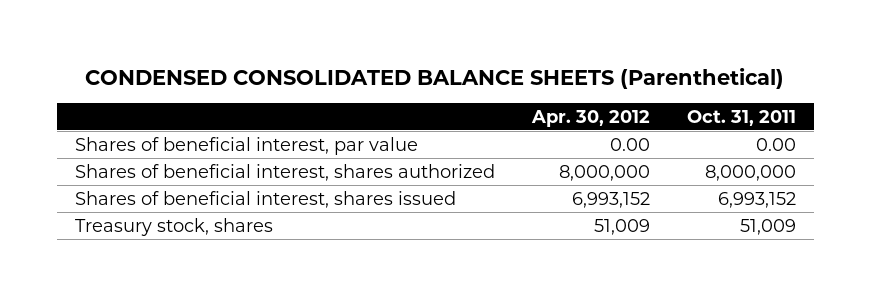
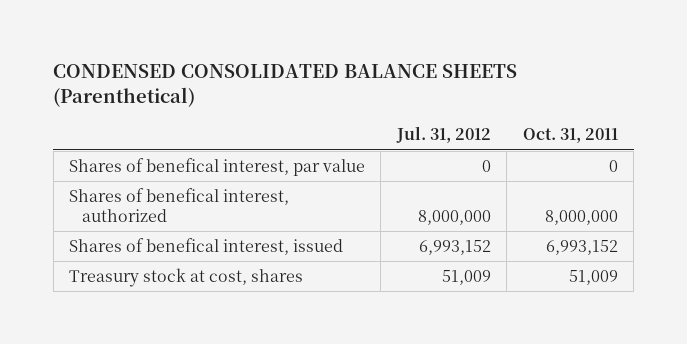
[530,109,650,127] Apr. 30, 2012 -> none
none -> [395,126,491,144] Jul. 31, 2012
[75,136,419,155] Shares of beneficial interest, par value -> [69,157,366,176] Shares of benefical interest, par value
[755,137,796,151] 0.00 -> [608,159,618,172] 0
[75,163,496,181] Shares of beneficial interest, shares authorized -> [69,187,290,223] Shares of benefical interest, authorized
[75,190,457,208] Shares of beneficial interest, shares issued -> [69,237,344,255] Shares of benefical interest, issued
[75,217,274,236] Treasury stock, shares -> [69,267,304,287] Treasury stock at cost, shares

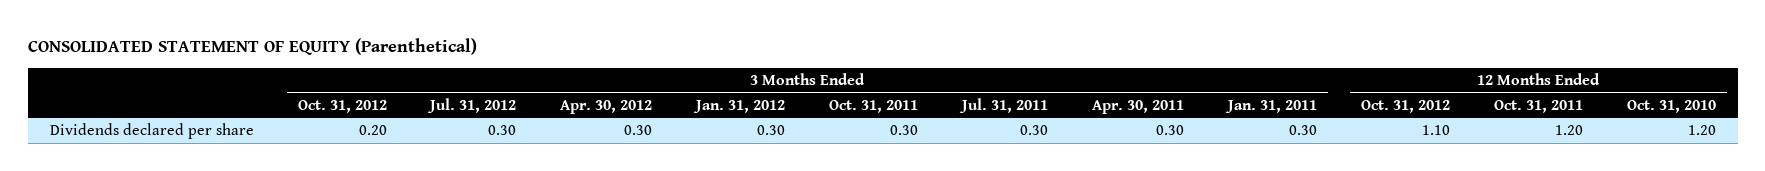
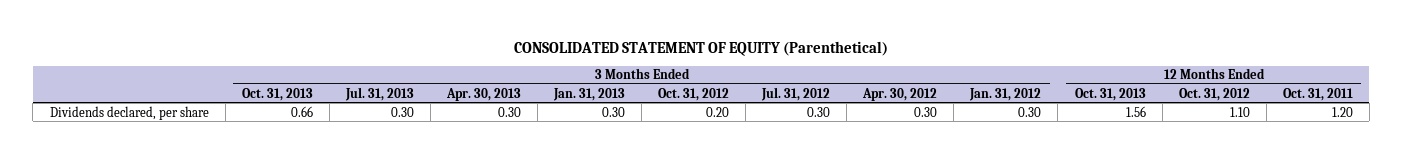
[829,99,919,113] Oct. 31, 2011 -> none
[959,97,1049,113] Jul. 31, 2011 -> none
[1091,99,1184,114] Apr. 30, 2011 -> none
[1224,99,1317,113] Jan. 31, 2011 -> none
[1626,99,1716,113] Oct. 31, 2010 -> none
none -> [241,87,313,101] Oct. 31, 2013
none -> [344,86,414,101] Jul. 31, 2013
none -> [445,87,521,101] Apr. 30, 2013
none -> [552,87,625,101] Jan. 31, 2013
none -> [1074,87,1146,101] Oct. 31, 2013
[49,123,254,140] Dividends declared per share -> [49,105,209,120] Dividends declared, per share

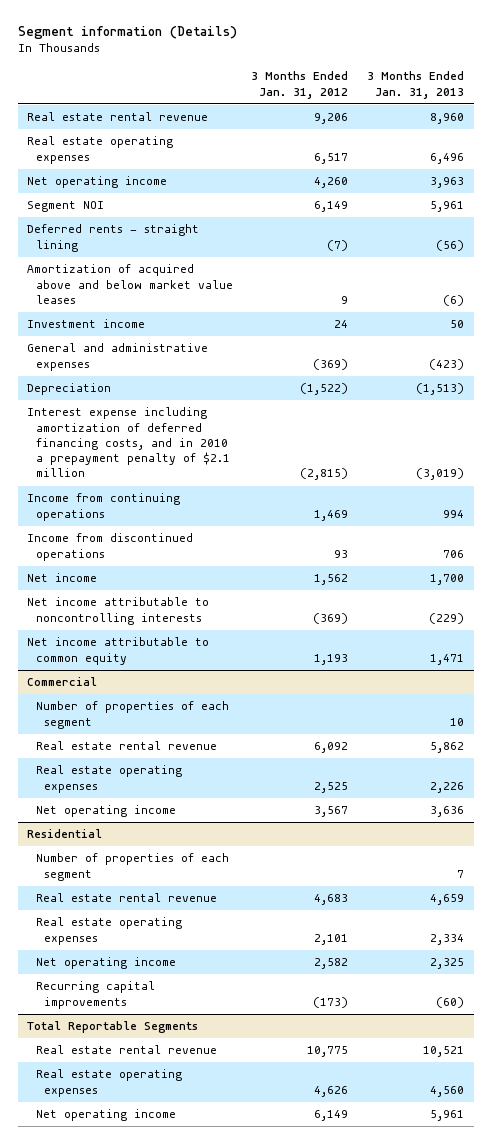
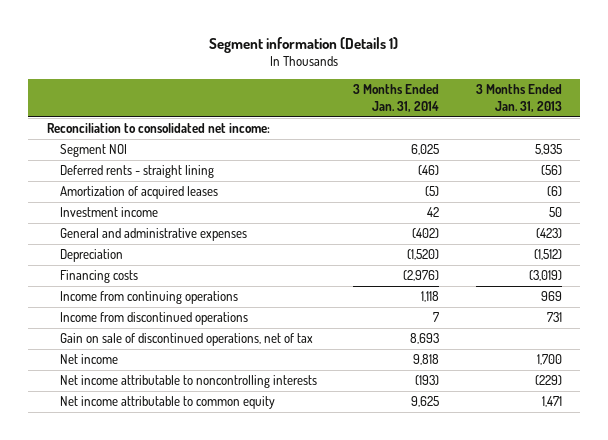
[18,26,238,40] Segment information (Details) -> [209,36,399,53] Segment information (Details 1)
[251,71,349,99] 3 Months Ended Jan. 31, 2012 -> none
none -> [353,84,440,112] 3 Months Ended Jan. 31, 2014
[27,112,209,122] Real estate rental revenue -> none
[27,136,174,164] Real estate operating expenses -> none
[27,176,168,189] Net operating income -> none
none -> [46,123,270,134] Reconciliation to consolidated net income:
[430,201,465,213] 5,961 -> [534,144,562,156] 5,935
[27,264,233,304] Amortization of acquired above and below market value leases -> none
none -> [59,186,218,200] Amortization of acquired leases
[416,383,465,396] (1,513) -> [533,249,562,261] (1,512)
[27,407,230,478] Interest expense including amortization of deferred financing costs, and in 2010 a prepayment penalty of $2.1 million -> [59,270,138,284] Financing costs
[443,509,465,518] 994 -> [540,291,562,302] 969
[443,549,465,558] 706 -> [546,312,562,323] 731
none -> [59,333,313,347] Gain on sale of discontinued operations, net of tax
[27,677,98,687] Commercial -> none
[35,701,229,729] Number of properties of each segment -> none
[35,741,217,751] Real estate rental revenue -> none
[35,765,182,793] Real estate operating expenses -> none
[35,805,176,818] Net operating income -> none
[27,829,103,839] Residential -> none
[35,853,229,881] Number of properties of each segment -> none
[35,893,217,903] Real estate rental revenue -> none
[35,917,182,945] Real estate operating expenses -> none
[35,957,176,970] Net operating income -> none
[35,981,155,1009] Recurring capital improvements -> none
[27,1021,199,1034] Total Reportable Segments -> none
[35,1045,217,1055] Real estate rental revenue -> none
[35,1069,182,1097] Real estate operating expenses -> none
[35,1109,176,1122] Net operating income -> none

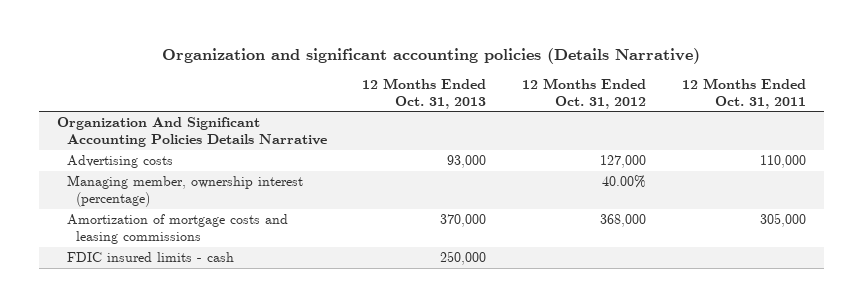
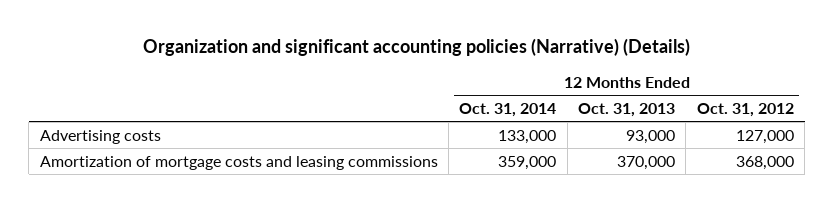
[162,48,701,65] Organization and significant accounting policies (Details Narrative) -> [142,38,690,57] Organization and significant accounting policies (Narrative) (Details)
[681,77,806,109] 12 Months Ended Oct. 31, 2011 -> none
none -> [459,102,557,117] Oct. 31, 2014
[56,117,327,147] Organization And Significant Accounting Policies Details Narrative -> none
[66,175,303,207] Managing member, ownership interest (percentage) -> none
[66,252,234,263] FDIC insured limits - cash -> none

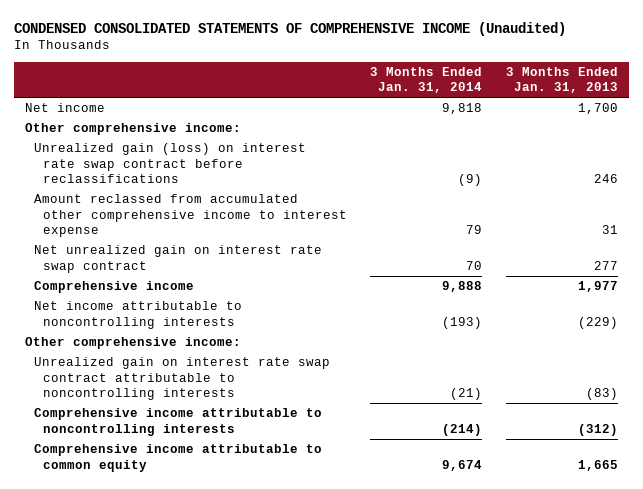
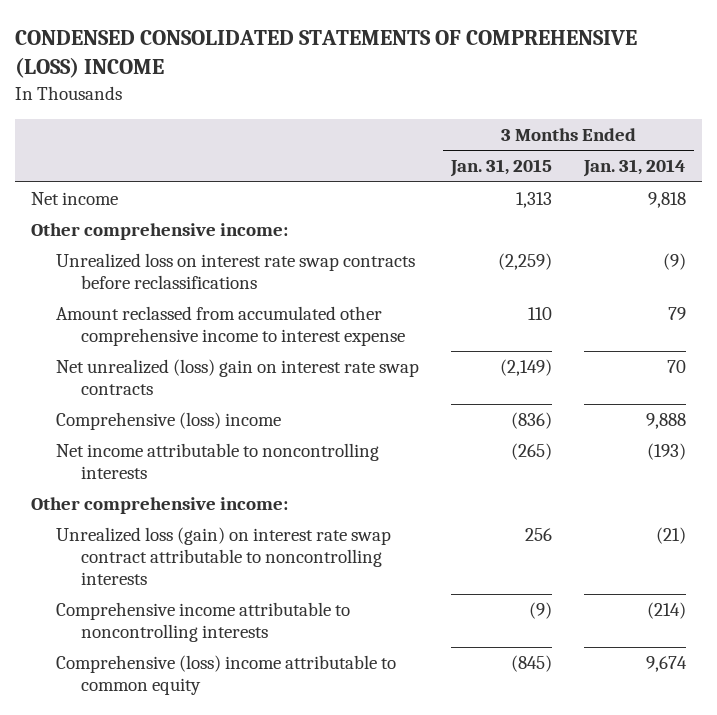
[13,21,566,36] CONDENSED CONSOLIDATED STATEMENTS OF COMPREHENSIVE INCOME (Unaudited) -> [15,29,638,79] CONDENSED CONSOLIDATED STATEMENTS OF COMPREHENSIVE (LOSS) INCOME
[505,66,618,94] 3 Months Ended Jan. 31, 2013 -> none
none -> [450,159,553,178] Jan. 31, 2015
[33,143,306,184] Unrealized gain (loss) on interest rate swap contract before reclassifications -> [56,253,416,290] Unrealized loss on interest rate swap contracts before reclassifications
[33,245,322,273] Net unrealized gain on interest rate swap contract -> [56,359,420,396] Net unrealized (loss) gain on interest rate swap contracts
[33,281,194,294] Comprehensive income -> [56,412,282,431] Comprehensive (loss) income
[33,357,330,401] Unrealized gain on interest rate swap contract attributable to noncontrolling interests -> [56,527,392,586] Unrealized loss (gain) on interest rate swap contract attributable to noncontrolling interests
[33,444,322,472] Comprehensive income attributable to common equity -> [56,655,397,696] Comprehensive (loss) income attributable to common equity

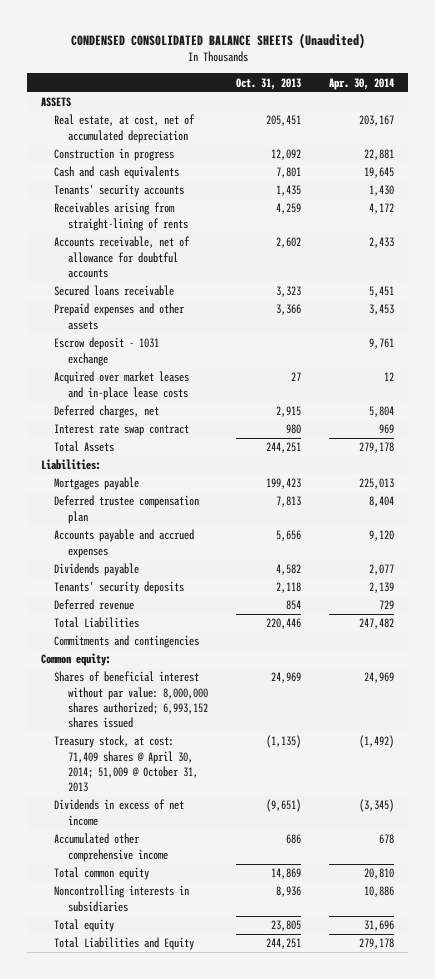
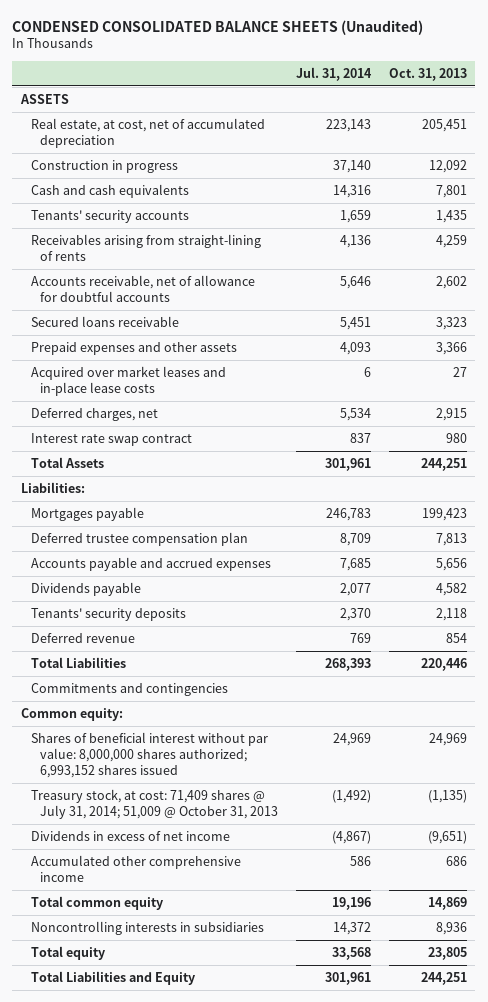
[329,77,395,90] Apr. 30, 2014 -> none
none -> [296,66,373,81] Jul. 31, 2014
[54,337,160,366] Escrow deposit - 1031 exchange -> none
[54,735,198,793] Treasury stock, at cost: 71,409 shares @ April 30, 2014; 51,009 @ October 31, 2013 -> [30,789,279,820] Treasury stock, at cost: 71,409 shares @ July 31, 2014; 51,009 @ October 31, 2013

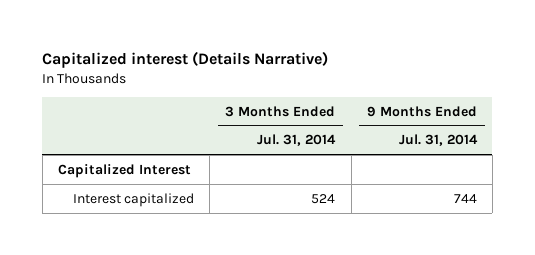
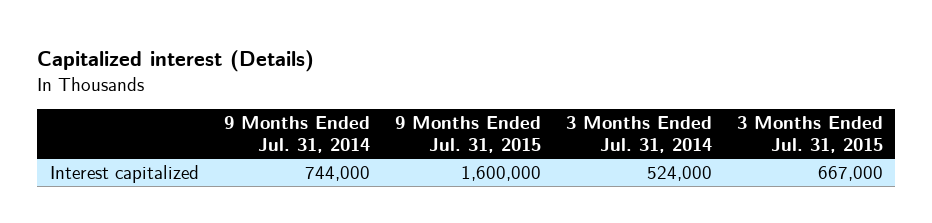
[42,51,329,69] Capitalized interest (Details Narrative) -> [37,50,315,73] Capitalized interest (Details)
none -> [394,116,541,154] 9 Months Ended Jul. 31, 2015
none -> [736,116,883,154] 3 Months Ended Jul. 31, 2015
[58,163,192,178] Capitalized Interest -> none
[311,193,336,204] 524 -> [646,165,712,181] 524,000
[453,193,477,203] 744 -> [304,165,370,181] 744,000

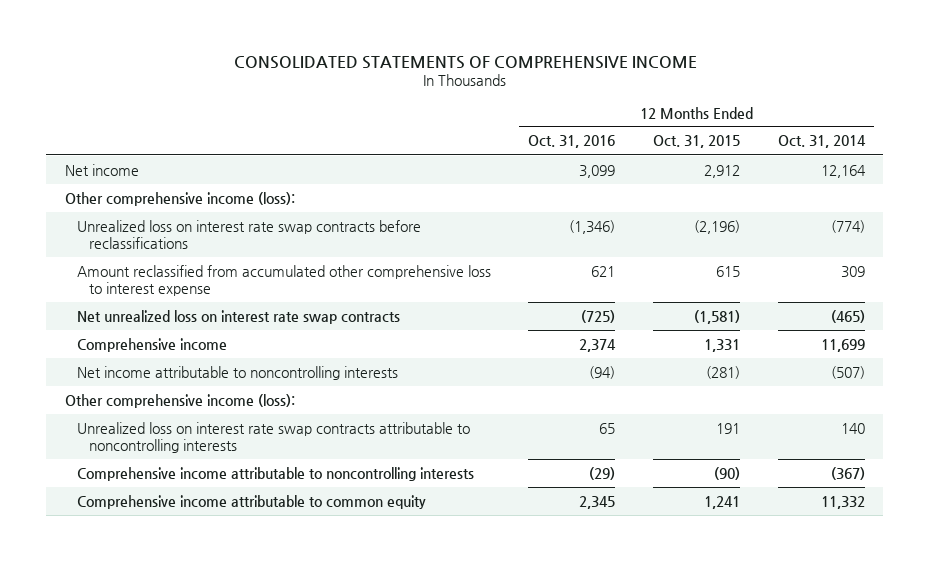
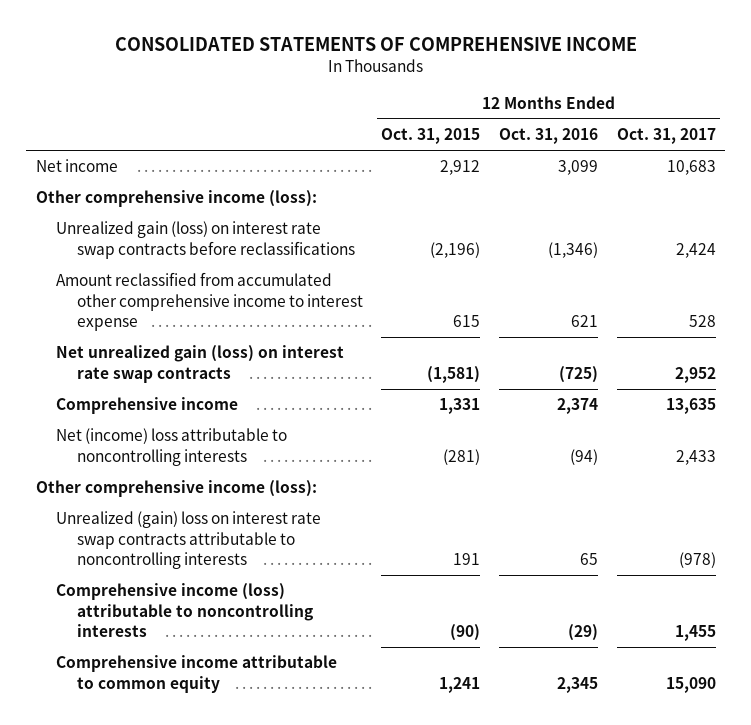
[777,135,866,149] Oct. 31, 2014 -> none
none -> [616,128,716,145] Oct. 31, 2017
[76,219,421,250] Unrealized loss on interest rate swap contracts before reclassifications -> [56,221,355,259] Unrealized gain (loss) on interest rate swap contracts before reclassifications
[76,264,491,297] Amount reclassified from accumulated other comprehensive loss to interest expense -> [56,272,363,332] Amount reclassified from accumulated other comprehensive income to interest expense
[76,309,400,324] Net unrealized loss on interest rate swap contracts -> [56,345,345,383] Net unrealized gain (loss) on interest rate swap contracts
[76,365,398,380] Net income attributable to noncontrolling interests -> [56,428,288,466] Net (income) loss attributable to noncontrolling interests
[76,421,470,454] Unrealized loss on interest rate swap contracts attributable to noncontrolling interests -> [56,511,322,570] Unrealized (gain) loss on interest rate swap contracts attributable to noncontrolling interests
[76,466,474,481] Comprehensive income attributable to noncontrolling interests -> [56,583,313,638] Comprehensive income (loss) attributable to noncontrolling interests

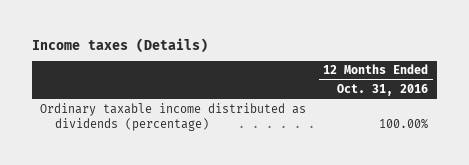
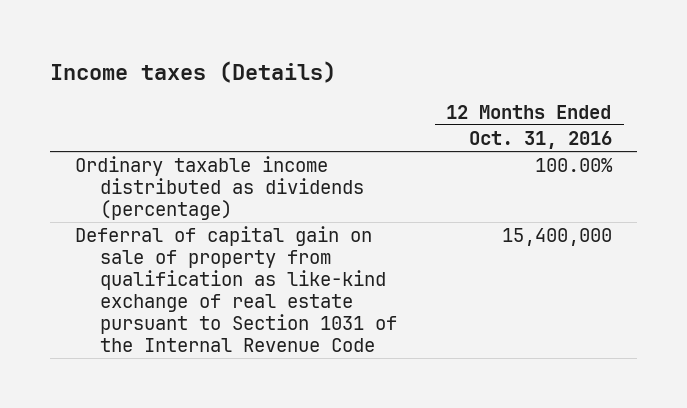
none -> [75,226,398,352] Deferral of capital gain on sale of property from qualification as like-kind exchange of real estate pursuant to Section 1031 of the Internal Revenue Code

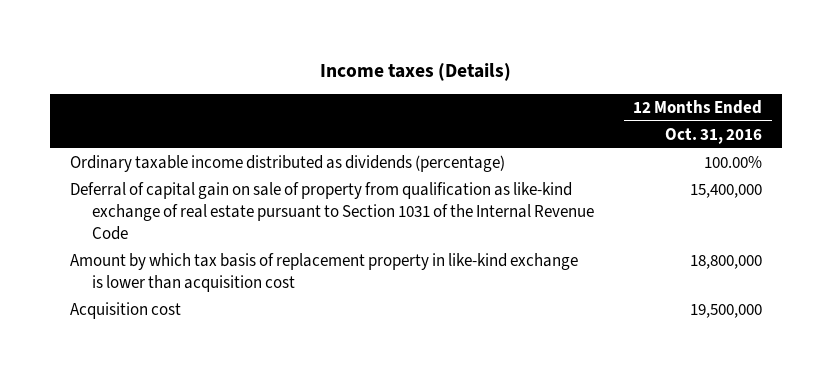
none -> [69,253,578,292] Amount by which tax basis of replacement property in like-kind exchange is lower than acquisition cost
none -> [69,302,181,320] Acquisition cost

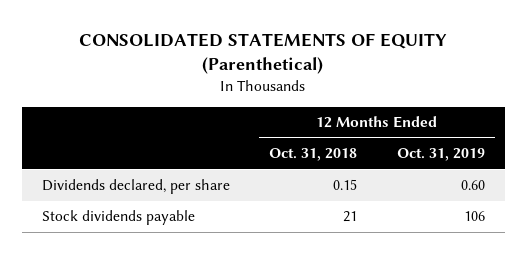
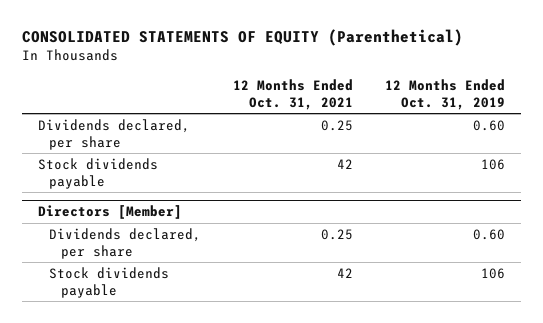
[269,148,358,162] Oct. 31, 2018 -> none
none -> [233,78,354,110] 12 Months Ended Oct. 31, 2021
none -> [37,205,182,220] Directors [Member]
none -> [49,227,202,259] Dividends declared, per share
none -> [49,266,170,298] Stock dividends payable

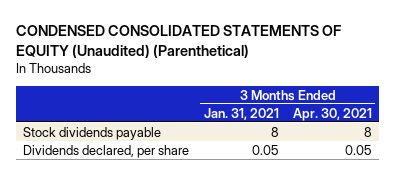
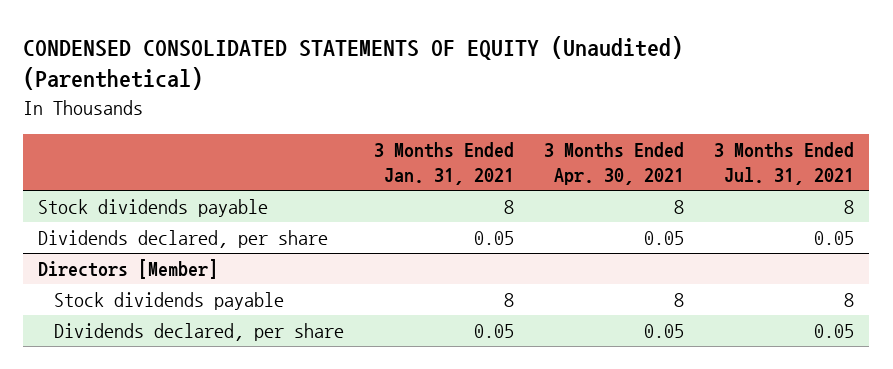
none -> [714,142,855,185] 3 Months Ended Jul. 31, 2021
none -> [38,259,219,280] Directors [Member]
none -> [54,292,285,311] Stock dividends payable
none -> [54,323,345,342] Dividends declared, per share

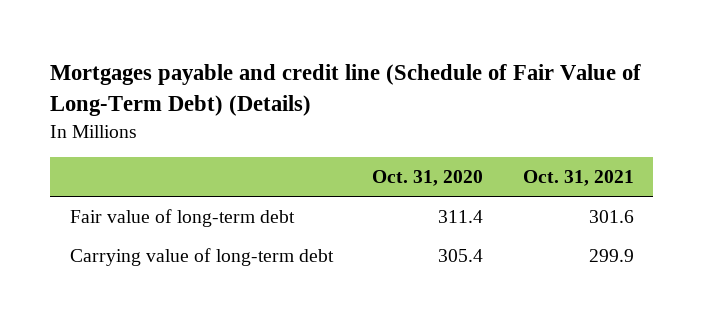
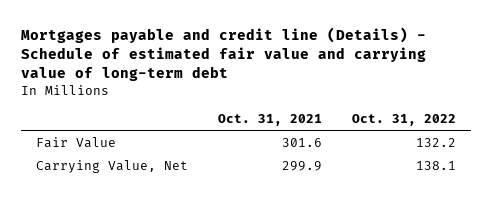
[49,64,641,117] Mortgages payable and credit line (Schedule of Fair Value of Long-Term Debt) (Details) -> [20,27,426,82] Mortgages payable and credit line (Details) - Schedule of estimated fair value and carrying value of long-term debt
[372,170,484,187] Oct. 31, 2020 -> none
none -> [351,114,456,127] Oct. 31, 2022
[69,208,295,227] Fair value of long-term debt -> [35,136,116,148] Fair Value
[69,247,334,266] Carrying value of long-term debt -> [35,159,188,173] Carrying Value, Net

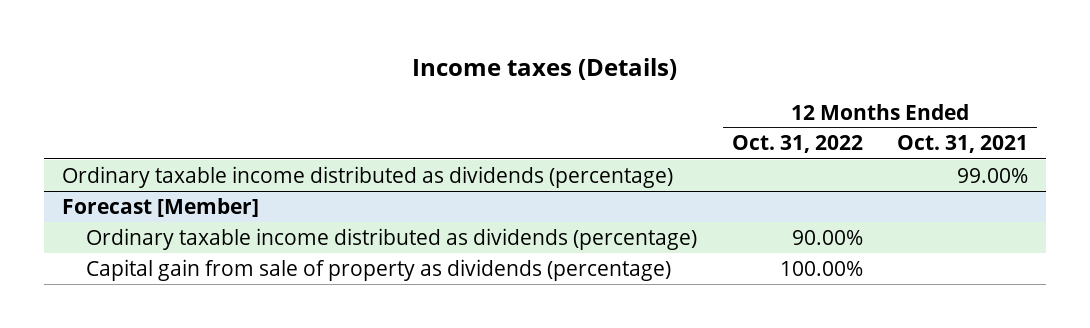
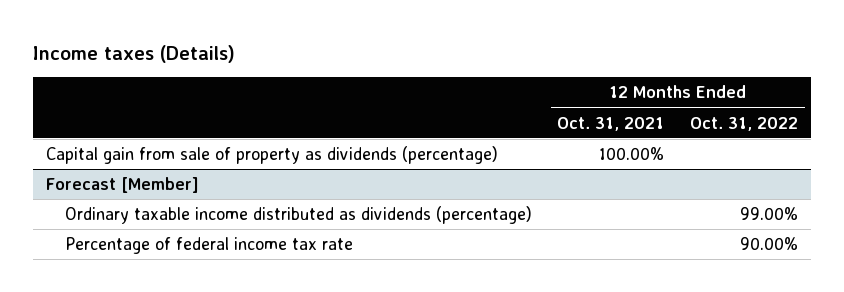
[61,165,673,188] Ordinary taxable income distributed as dividends (percentage) -> none
none -> [45,146,498,165] Capital gain from sale of property as dividends (percentage)
[86,258,672,281] Capital gain from sale of property as dividends (percentage) -> none
[791,229,863,245] 90.00% -> [740,207,799,221] 99.00%
none -> [64,237,353,255] Percentage of federal income tax rate

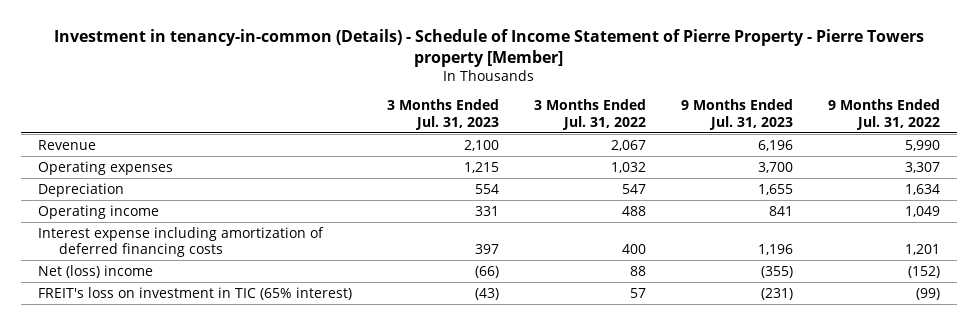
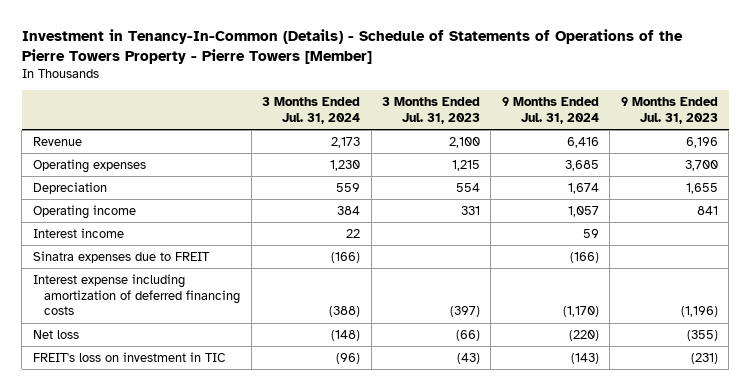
[54,28,925,67] Investment in tenancy-in-common (Details) - Schedule of Income Statement of Pierre Property - Pierre Towers property [Member] -> [21,29,683,64] Investment in Tenancy-In-Common (Details) - Schedule of Statements of Operations of the Pierre Towers Property - Pierre Towers [Member]
[534,99,647,130] 3 Months Ended Jul. 31, 2022 -> none
[827,99,940,130] 9 Months Ended Jul. 31, 2022 -> none
none -> [262,96,361,124] 3 Months Ended Jul. 31, 2024
none -> [501,96,599,124] 9 Months Ended Jul. 31, 2024
none -> [32,227,124,238] Interest income
none -> [32,250,210,263] Sinatra expenses due to FREIT
[475,243,500,254] 397 -> [450,306,481,318] (397)
[758,243,794,255] 1,196 -> [680,306,718,318] (1,196)
[38,264,154,278] Net (loss) income -> [32,329,79,339] Net loss
[38,286,353,300] FREIT's loss on investment in TIC (65% interest) -> [32,351,226,362] FREIT's loss on investment in TIC

